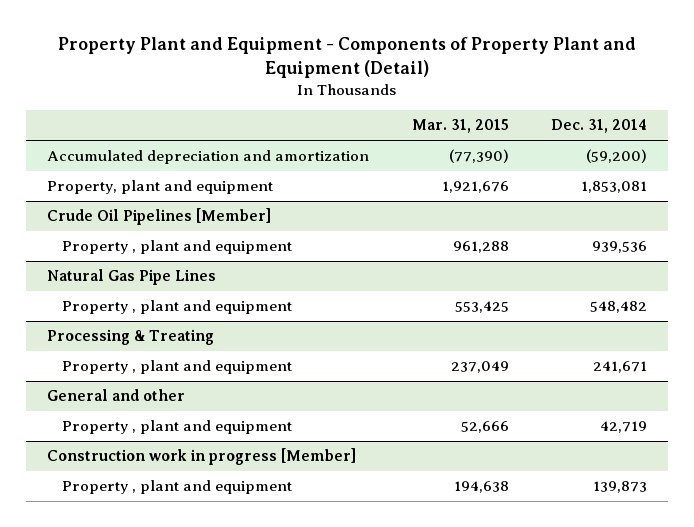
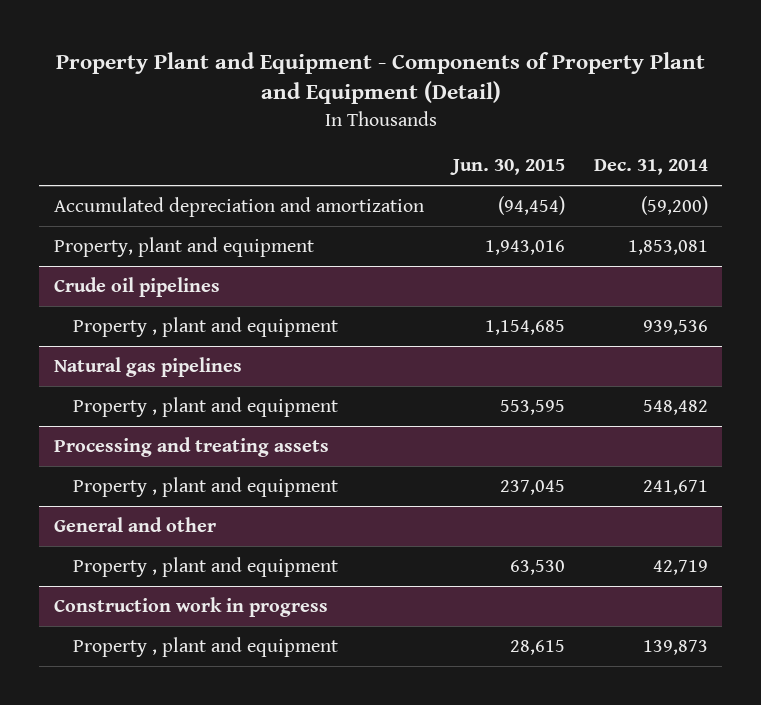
[411,119,509,134] Mar. 31, 2015 -> none
none -> [449,159,565,176] Jun. 30, 2015
[47,208,272,226] Crude Oil Pipelines [Member] -> [53,276,220,297] Crude oil pipelines
[47,269,217,286] Natural Gas Pipe Lines -> [53,356,242,377] Natural gas pipelines
[47,329,215,346] Processing & Treating -> [53,436,329,457] Processing and treating assets
[47,448,357,466] Construction work in progress [Member] -> [53,596,328,617] Construction work in progress

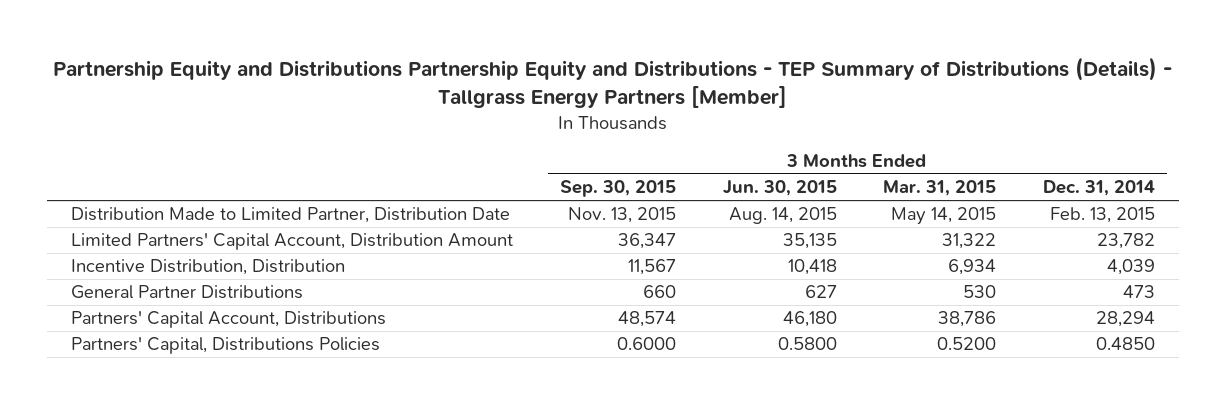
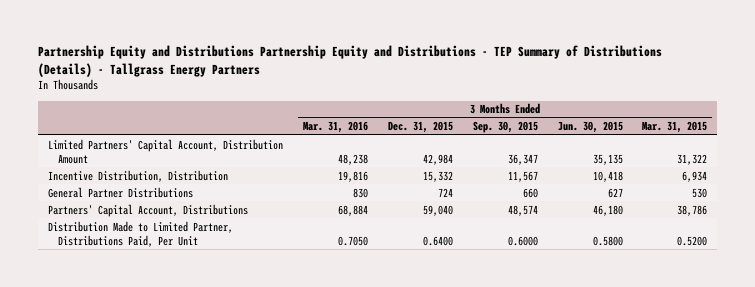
[53,56,1173,109] Partnership Equity and Distributions Partnership Equity and Distributions - TEP Summary of Distributions (Details) - Tallgrass Energy Partners [Member] -> [37,44,662,77] Partnership Equity and Distributions Partnership Equity and Distributions - TEP Summary of Distributions (Details) - Tallgrass Energy Partners
[1043,180,1156,197] Dec. 31, 2014 -> none
none -> [302,121,368,134] Mar. 31, 2016
none -> [387,121,453,134] Dec. 31, 2015
[70,207,510,224] Distribution Made to Limited Partner, Distribution Date -> none
[70,337,380,355] Partners' Capital, Distributions Policies -> [47,220,233,247] Distribution Made to Limited Partner, Distributions Paid, Per Unit

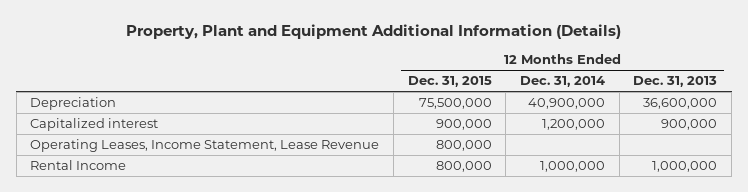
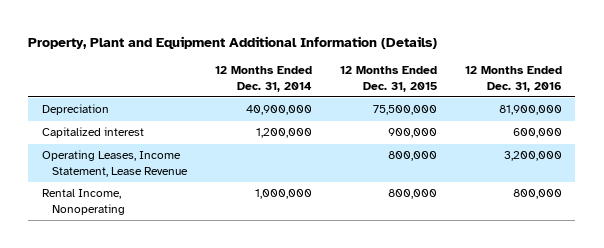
[633,76,718,88] Dec. 31, 2013 -> none
none -> [464,66,562,92] 12 Months Ended Dec. 31, 2016
[30,160,127,171] Rental Income -> [42,189,126,215] Rental Income, Nonoperating

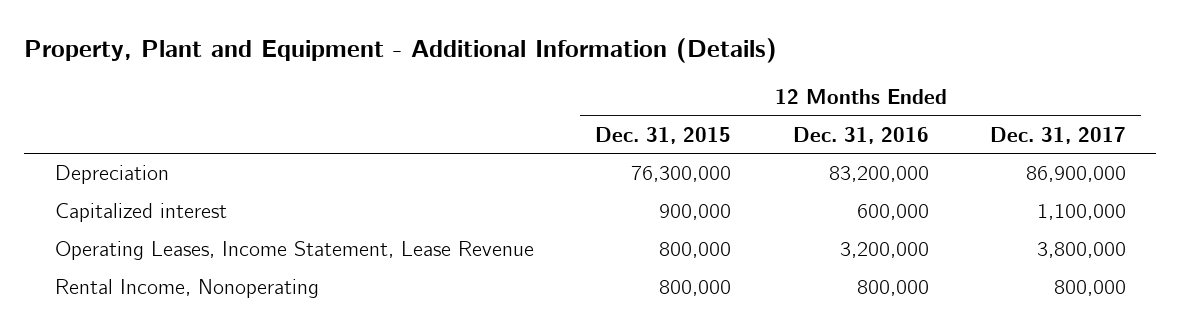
[28,35,438,49] Property, Plant and Equipment Additional Information (Details) -> [24,37,778,63] Property, Plant and Equipment - Additional Information (Details)
[214,66,312,92] 12 Months Ended Dec. 31, 2014 -> none
none -> [989,126,1126,144] Dec. 31, 2017
[372,105,437,116] 75,500,000 -> [631,166,732,183] 76,300,000
[498,105,562,116] 81,900,000 -> [828,166,929,183] 83,200,000

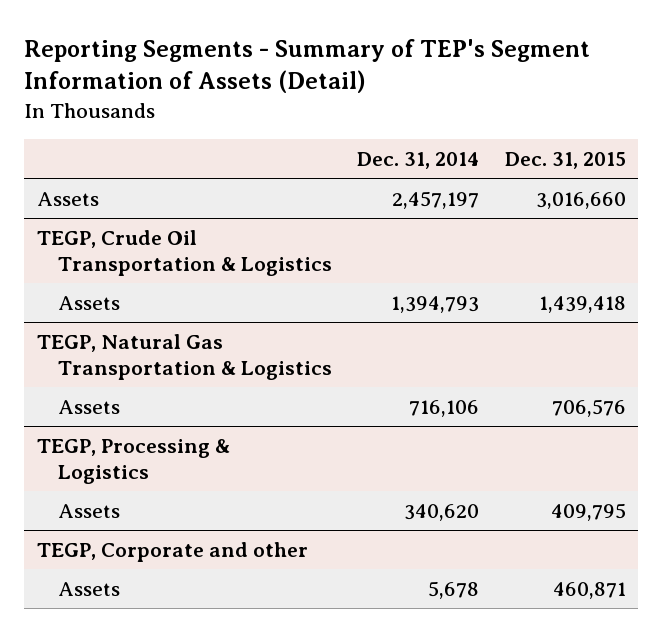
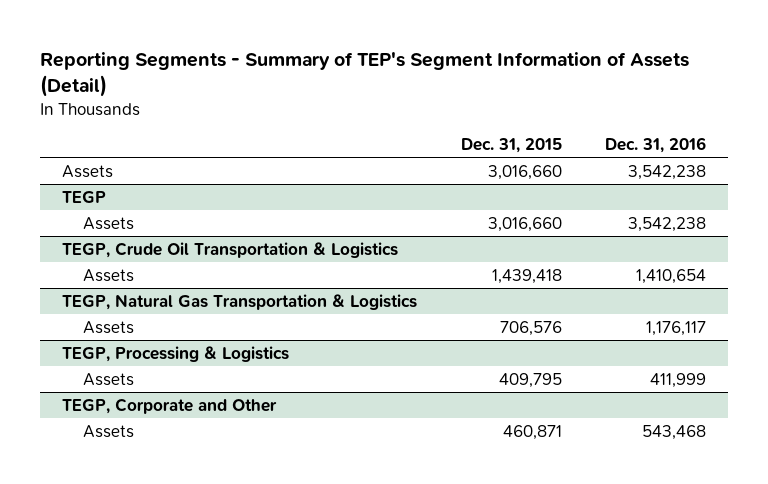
[357,151,480,169] Dec. 31, 2014 -> none
none -> [605,136,707,153] Dec. 31, 2016
none -> [61,190,106,203] TEGP
none -> [83,216,135,230] Assets
[36,541,308,562] TEGP, Corporate and other -> [61,397,277,414] TEGP, Corporate and Other

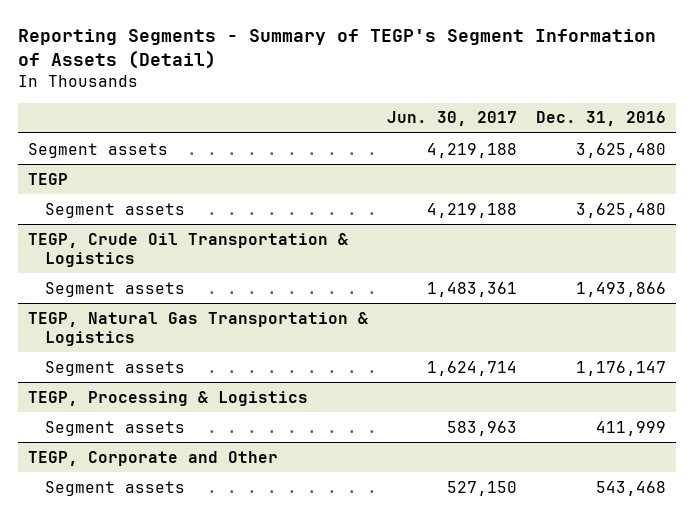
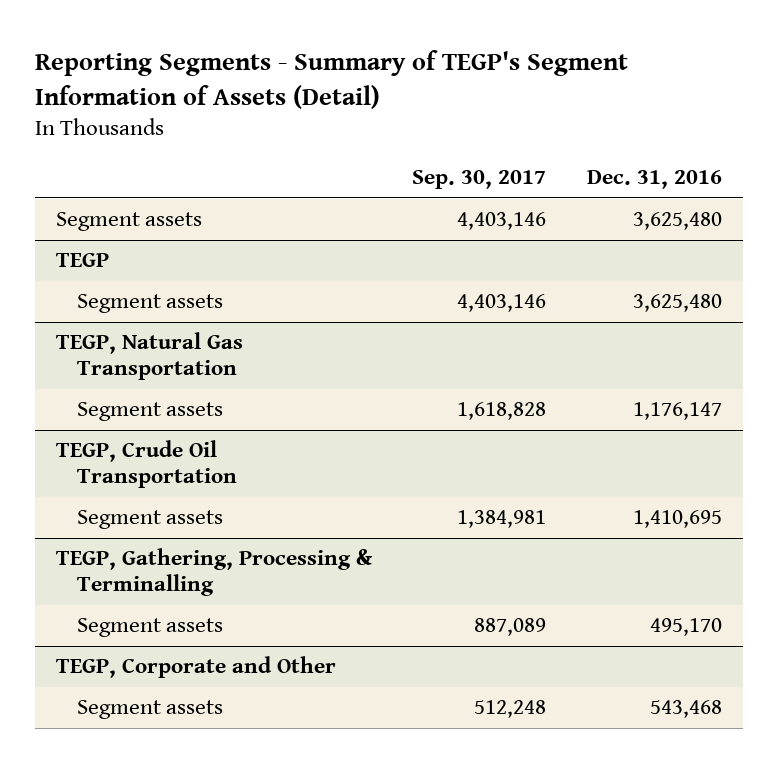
[386,111,517,127] Jun. 30, 2017 -> none
none -> [412,170,547,190] Sep. 30, 2017
[27,232,348,268] TEGP, Crude Oil Transportation & Logistics -> none
[44,281,185,297] Segment assets -> none
[27,311,368,347] TEGP, Natural Gas Transportation & Logistics -> [55,332,243,381] TEGP, Natural Gas Transportation
[27,390,308,406] TEGP, Processing & Logistics -> none
none -> [55,440,238,489] TEGP, Crude Oil Transportation
[596,420,667,436] 411,999 -> [633,510,723,529] 1,410,695
none -> [55,548,373,597] TEGP, Gathering, Processing & Terminalling
none -> [77,618,224,638] Segment assets

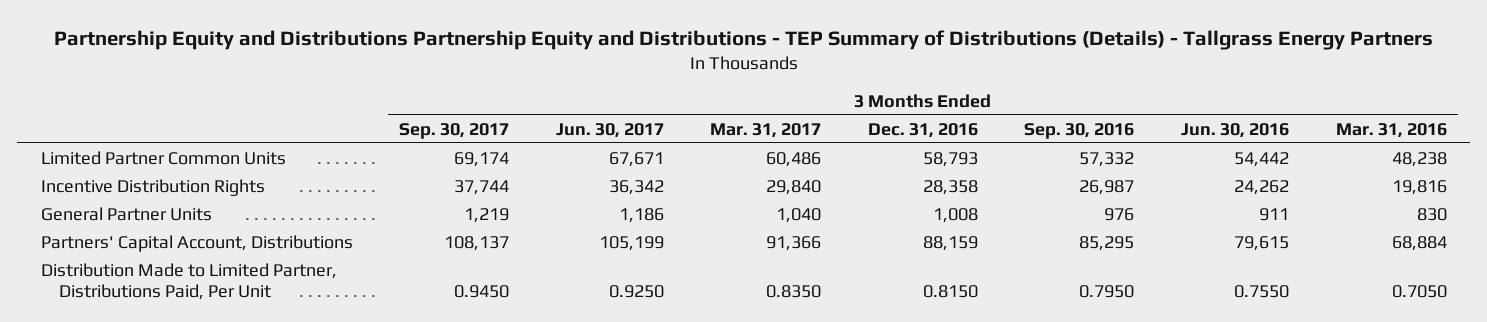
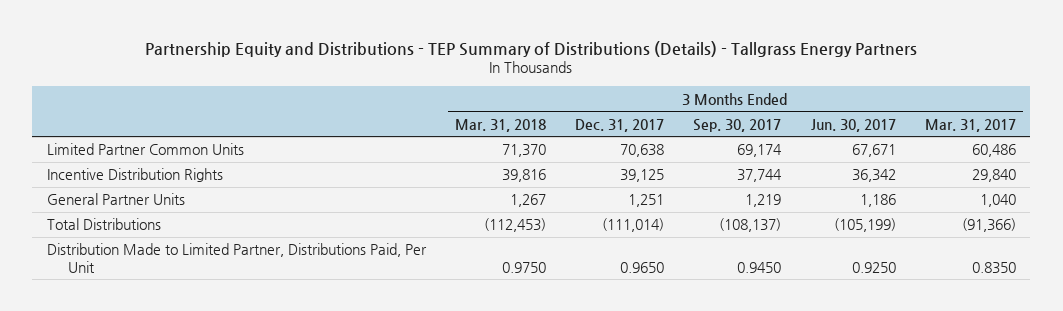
[53,30,1433,51] Partnership Equity and Distributions Partnership Equity and Distributions - TEP Summary of Distributions (Details) - Tallgrass Energy Partners -> [145,40,918,57] Partnership Equity and Distributions - TEP Summary of Distributions (Details) - Tallgrass Energy Partners
[867,122,978,138] Dec. 31, 2016 -> none
[1024,122,1135,139] Sep. 30, 2016 -> none
[1180,122,1289,138] Jun. 30, 2016 -> none
[1335,122,1447,138] Mar. 31, 2016 -> none
none -> [455,118,547,132] Mar. 31, 2018
none -> [575,118,665,132] Dec. 31, 2017
[40,234,353,252] Partners' Capital Account, Distributions -> [46,218,161,231] Total Distributions
[444,235,510,251] 108,137 -> [719,218,782,233] (108,137)
[598,235,664,251] 105,199 -> [833,218,896,233] (105,199)
[766,235,822,251] 91,366 -> [961,218,1016,233] (91,366)

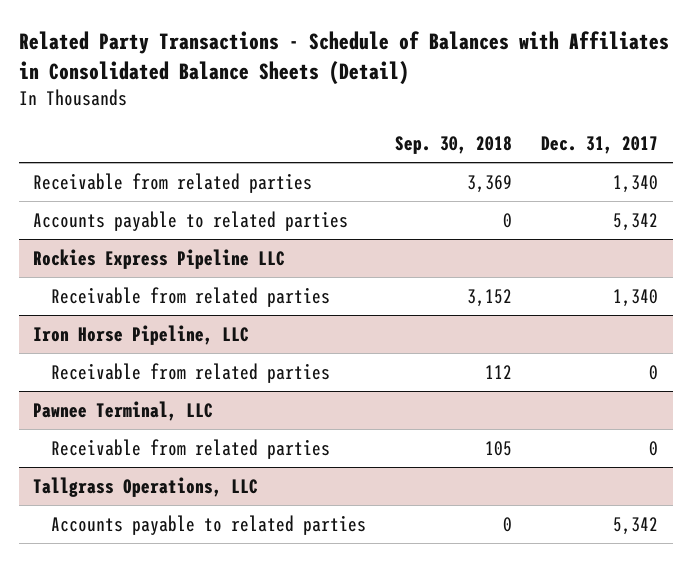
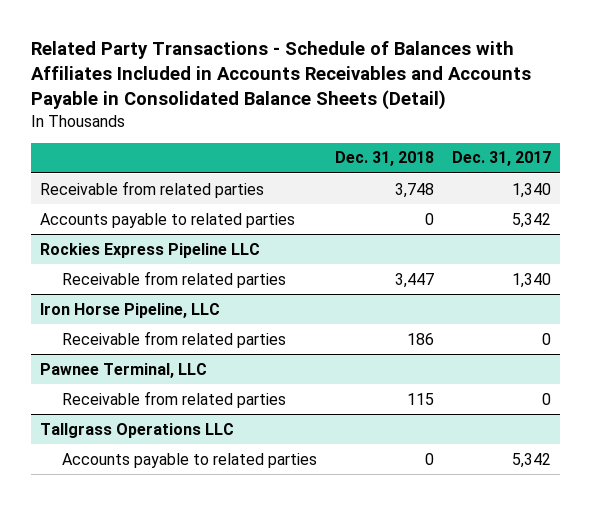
[18,30,669,85] Related Party Transactions - Schedule of Balances with Affiliates in Consolidated Balance Sheets (Detail) -> [30,41,531,111] Related Party Transactions - Schedule of Balances with Affiliates Included in Accounts Receivables and Accounts Payable in Consolidated Balance Sheets (Detail)
[395,136,513,155] Sep. 30, 2018 -> none
none -> [334,151,434,167] Dec. 31, 2018
[33,476,259,497] Tallgrass Operations, LLC -> [39,422,234,438] Tallgrass Operations LLC

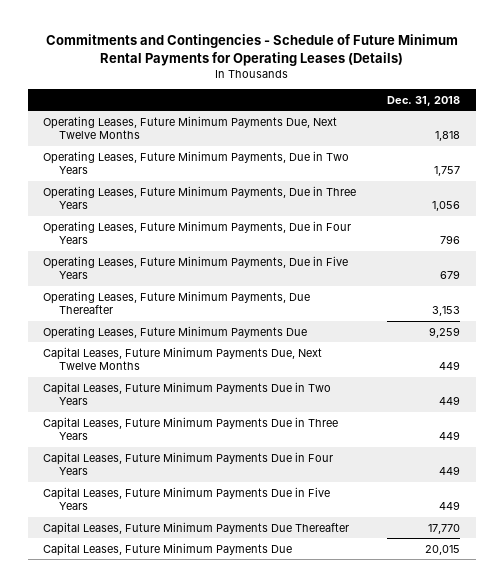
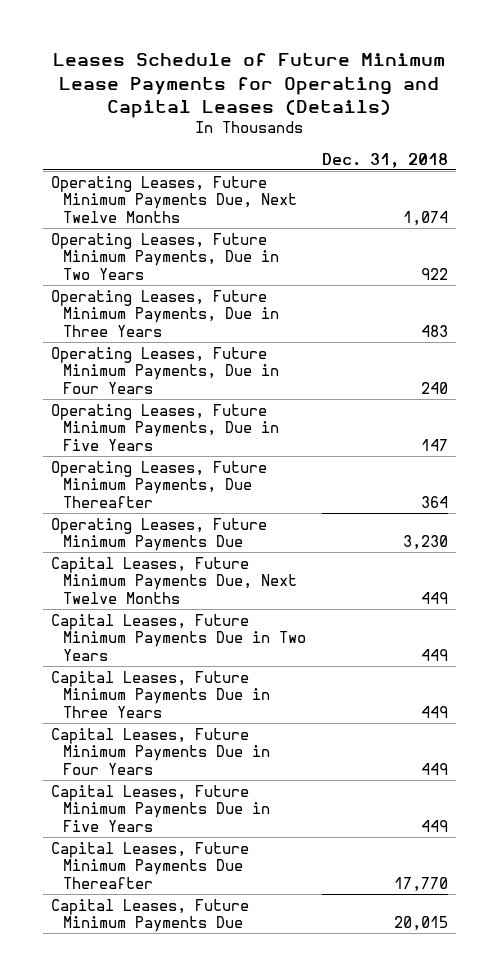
[45,34,458,66] Commitments and Contingencies - Schedule of Future Minimum Rental Payments for Operating Leases (Details) -> [53,53,446,119] Leases Schedule of Future Minimum Lease Payments for Operating and Capital Leases (Details)
[435,131,461,142] 1,818 -> [402,210,448,226] 1,074
[434,166,461,177] 1,757 -> [420,267,448,280] 922
[432,201,461,212] 1,056 -> [420,324,448,337] 483
[440,235,461,245] 796 -> [420,381,448,394] 240
[440,270,461,280] 679 -> [420,438,448,451] 147
[432,306,461,317] 3,153 -> [420,495,448,508] 364
[429,326,461,338] 9,259 -> [402,535,448,551] 3,230

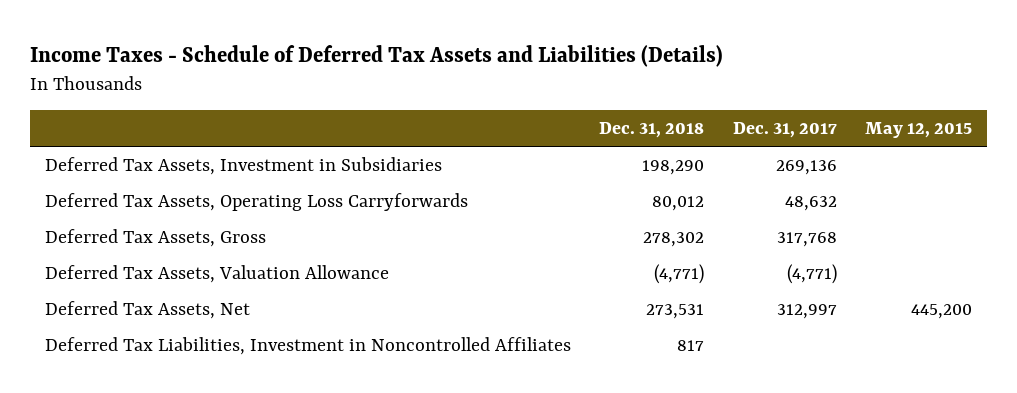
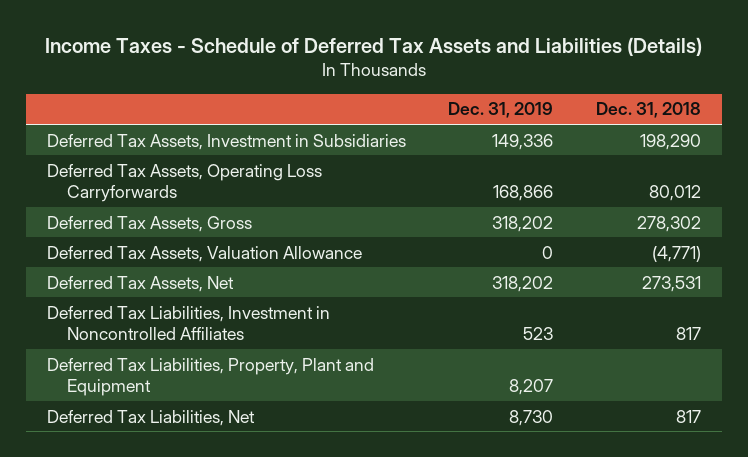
[732,122,837,139] Dec. 31, 2017 -> none
[865,122,973,139] May 12, 2015 -> none
none -> [448,102,554,119] Dec. 31, 2019
none -> [47,357,375,397] Deferred Tax Liabilities, Property, Plant and Equipment
none -> [47,409,256,426] Deferred Tax Liabilities, Net

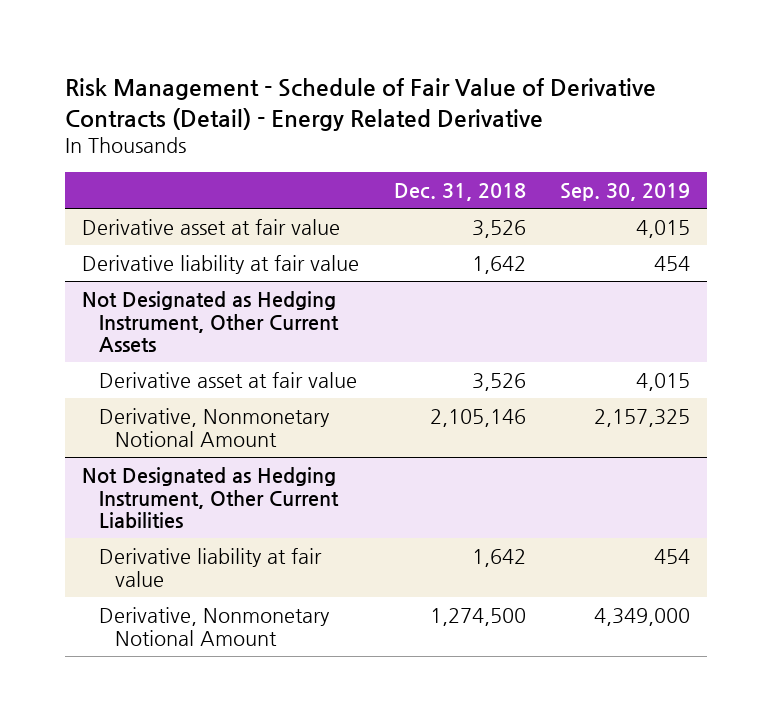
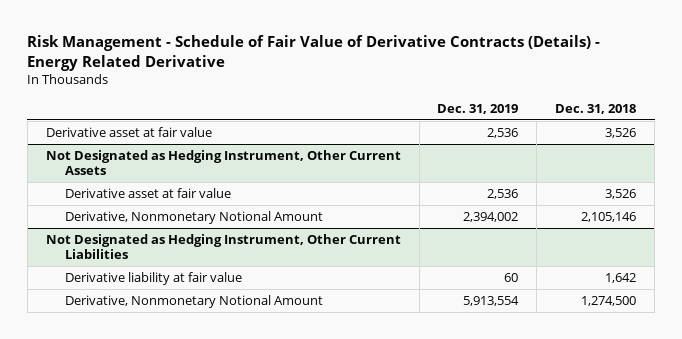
[64,78,656,131] Risk Management - Schedule of Fair Value of Derivative Contracts (Detail) - Energy Related Derivative -> [27,35,601,72] Risk Management - Schedule of Fair Value of Derivative Contracts (Details) - Energy Related Derivative
[559,182,690,201] Sep. 30, 2019 -> none
none -> [437,104,519,115] Dec. 31, 2019
[82,255,360,275] Derivative liability at fair value -> none

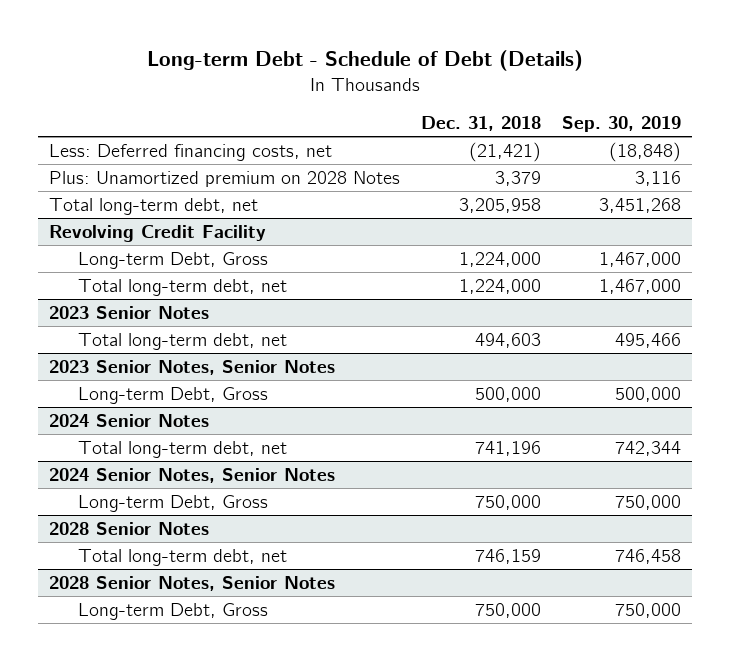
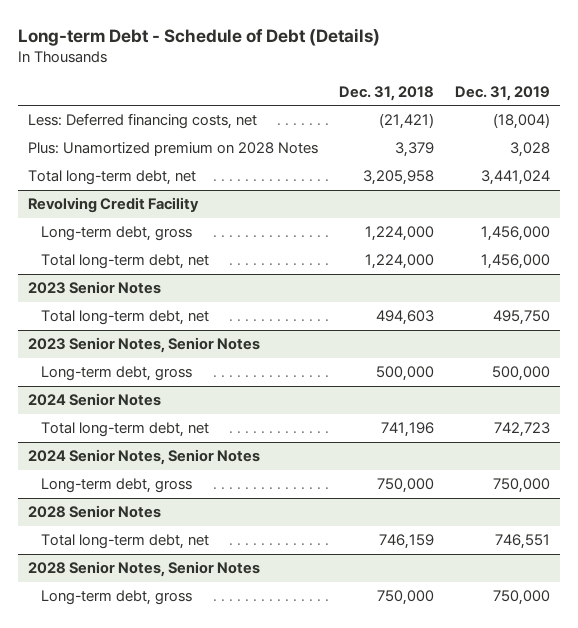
[562,116,682,133] Sep. 30, 2019 -> none
none -> [454,85,550,101] Dec. 31, 2019
[77,251,268,269] Long-term Debt, Gross -> [40,226,192,242] Long-term debt, gross
[77,386,268,404] Long-term Debt, Gross -> [40,366,192,382] Long-term debt, gross
[77,494,268,512] Long-term Debt, Gross -> [40,478,192,494] Long-term debt, gross
[77,602,268,620] Long-term Debt, Gross -> [40,590,192,606] Long-term debt, gross

